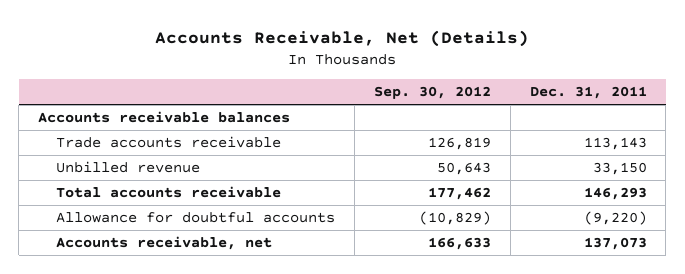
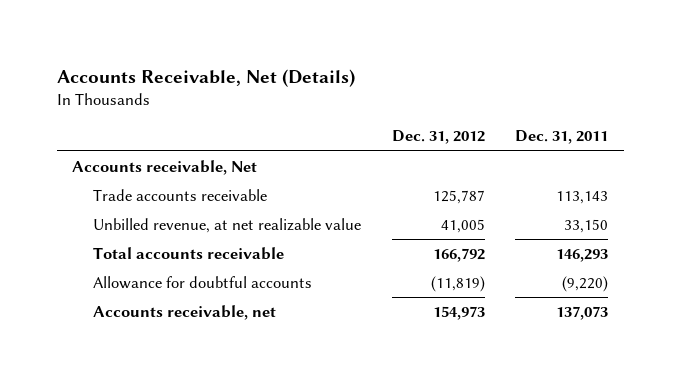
[373,86,491,100] Sep. 30, 2012 -> none
none -> [391,130,485,145] Dec. 31, 2012
[38,111,291,124] Accounts receivable balances -> [72,160,258,176] Accounts receivable, Net
[56,161,201,174] Unbilled revenue -> [93,218,362,234] Unbilled revenue, at net realizable value

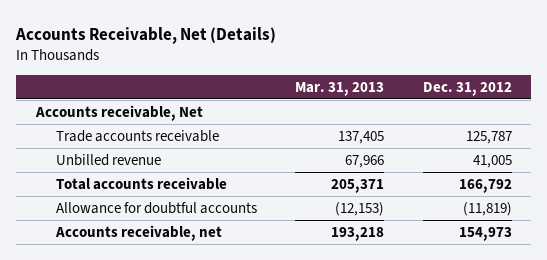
[515,130,609,145] Dec. 31, 2011 -> none
none -> [295,81,385,96] Mar. 31, 2013
[93,218,362,234] Unbilled revenue, at net realizable value -> [55,154,161,167] Unbilled revenue

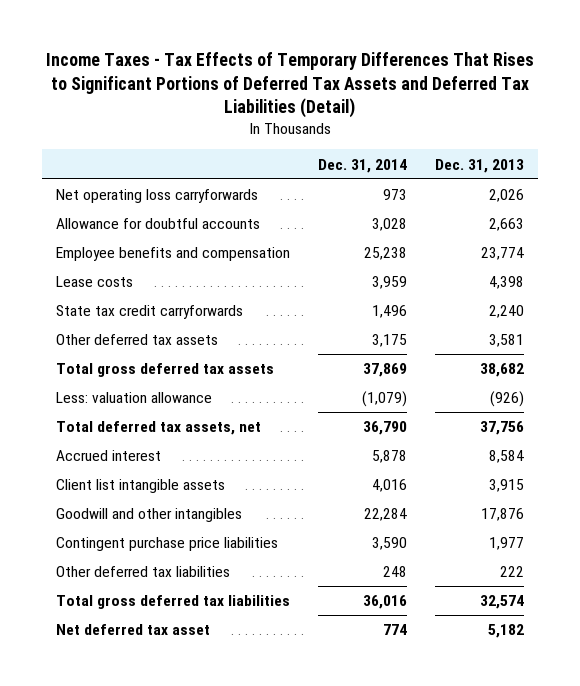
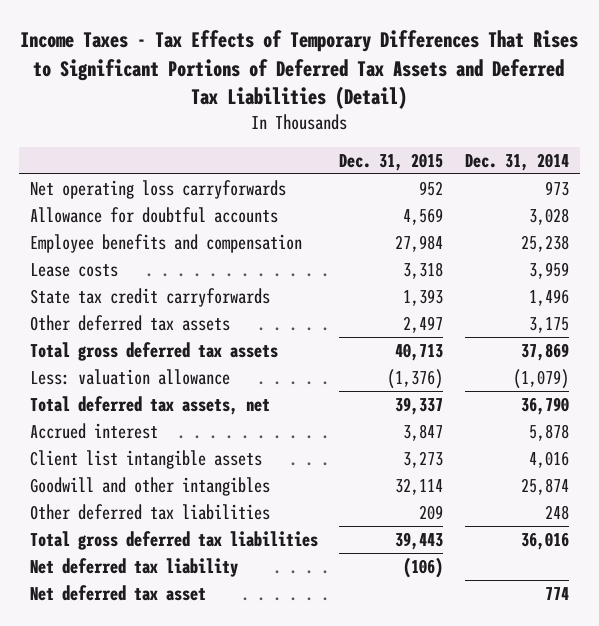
[434,158,524,173] Dec. 31, 2013 -> none
none -> [339,152,444,171] Dec. 31, 2015
[55,537,278,552] Contingent purchase price liabilities -> none
[363,508,407,522] 22,284 -> [520,477,569,495] 25,874
none -> [29,557,238,577] Net deferred tax liability

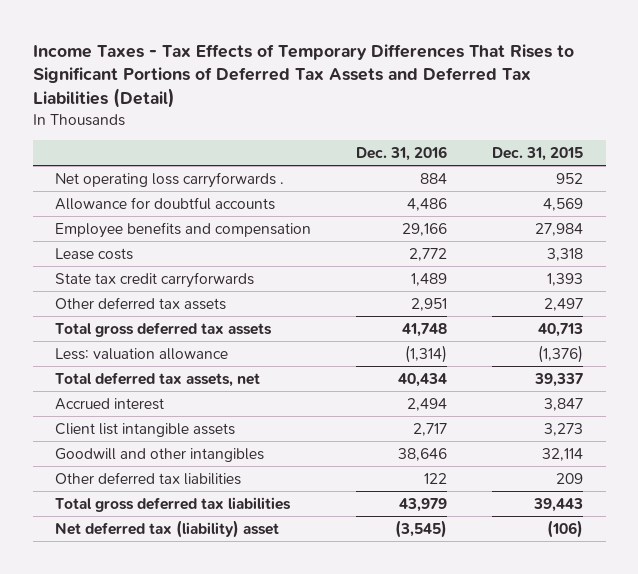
[464,152,569,171] Dec. 31, 2014 -> none
none -> [356,145,448,161] Dec. 31, 2016
[29,179,286,199] Net operating loss carryforwards -> [55,171,285,188] Net operating loss carryforwards .
[29,584,206,601] Net deferred tax asset -> none
[29,557,238,577] Net deferred tax liability -> [55,519,280,538] Net deferred tax (liability) asset

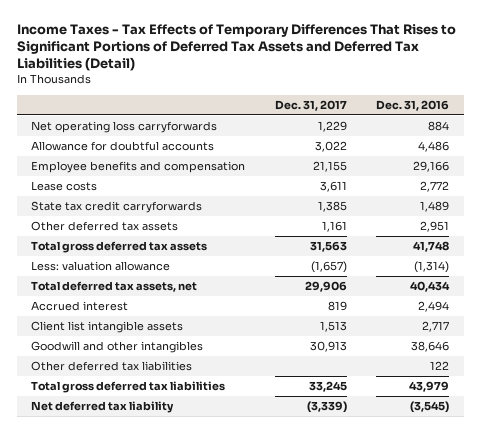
[492,146,584,161] Dec. 31, 2015 -> none
none -> [274,99,347,111] Dec. 31, 2017
[55,171,285,188] Net operating loss carryforwards . -> [31,121,218,134] Net operating loss carryforwards
[55,519,280,538] Net deferred tax (liability) asset -> [31,401,175,414] Net deferred tax liability

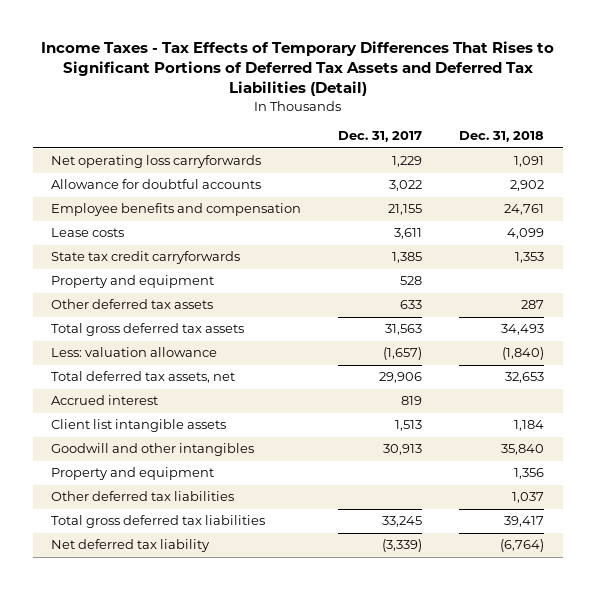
[376,99,450,111] Dec. 31, 2016 -> none
none -> [459,131,545,143] Dec. 31, 2018
none -> [51,275,215,289] Property and equipment
[321,221,347,233] 1,161 -> [400,300,423,310] 633
none -> [51,467,215,481] Property and equipment

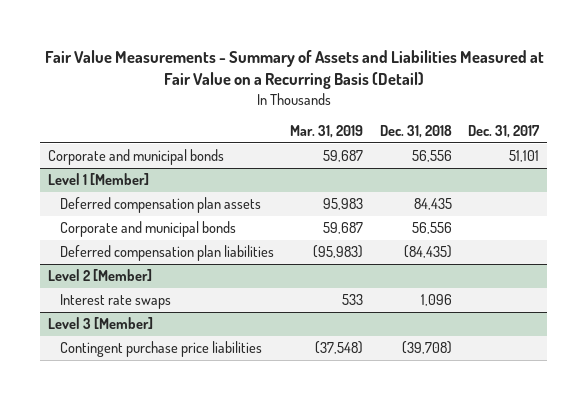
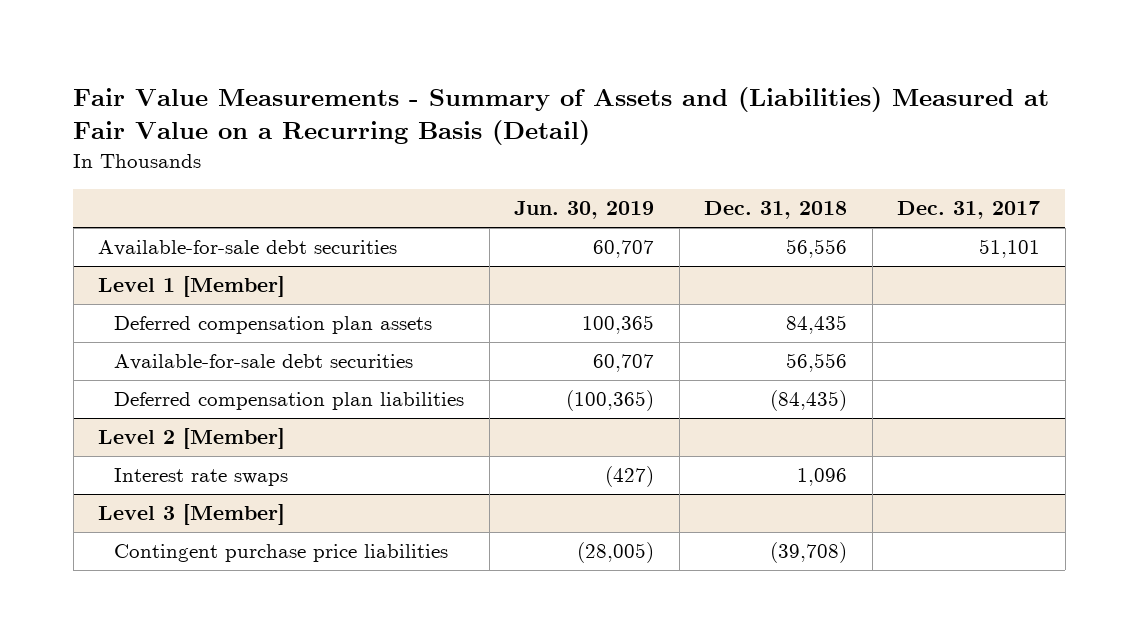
[44,49,544,90] Fair Value Measurements - Summary of Assets and Liabilities Measured at Fair Value on a Recurring Basis (Detail) -> [73,87,1050,146] Fair Value Measurements - Summary of Assets and (Liabilities) Measured at Fair Value on a Recurring Basis (Detail)
[290,125,364,139] Mar. 31, 2019 -> none
none -> [514,201,655,220] Jun. 30, 2019
[48,149,225,166] Corporate and municipal bonds -> [98,240,398,257] Available-for-sale debt securities
[60,221,237,238] Corporate and municipal bonds -> [114,354,414,371] Available-for-sale debt securities

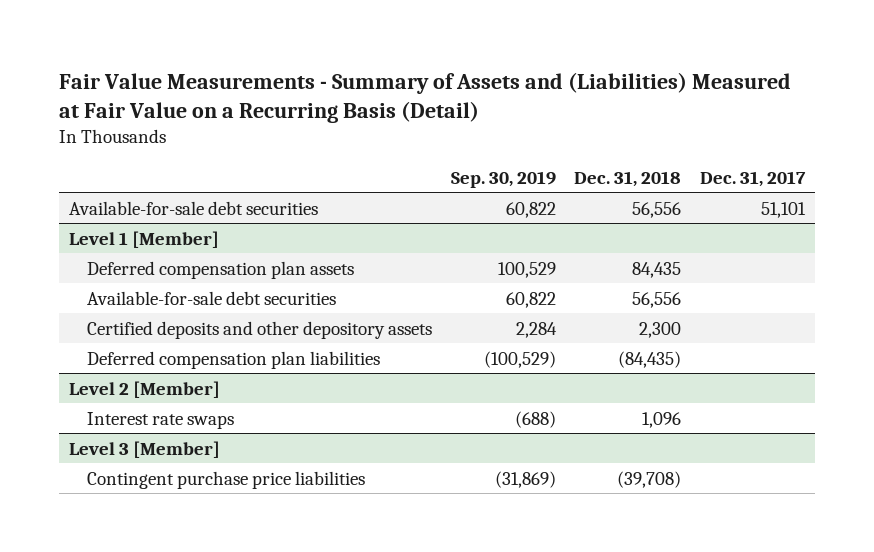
[514,201,655,220] Jun. 30, 2019 -> none
none -> [450,170,556,188] Sep. 30, 2019
none -> [86,320,432,339] Certified deposits and other depository assets

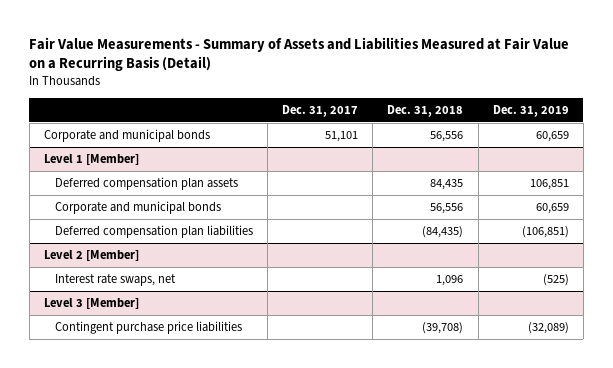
[59,71,792,123] Fair Value Measurements - Summary of Assets and (Liabilities) Measured at Fair Value on a Recurring Basis (Detail) -> [29,36,570,72] Fair Value Measurements - Summary of Assets and Liabilities Measured at Fair Value on a Recurring Basis (Detail)
[450,170,556,188] Sep. 30, 2019 -> none
none -> [492,105,569,118] Dec. 31, 2019
[68,200,318,215] Available-for-sale debt securities -> [43,129,210,143] Corporate and municipal bonds
[86,320,432,339] Certified deposits and other depository assets -> none
[86,290,336,305] Available-for-sale debt securities -> [54,201,221,215] Corporate and municipal bonds
[86,411,234,429] Interest rate swaps -> [54,274,176,287] Interest rate swaps, net

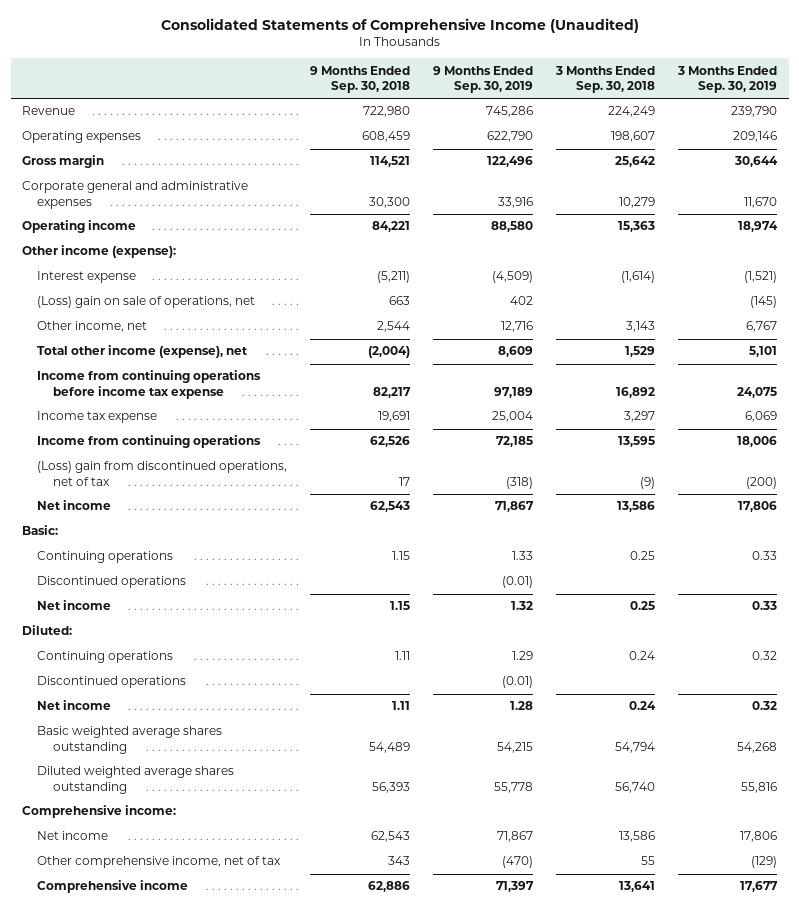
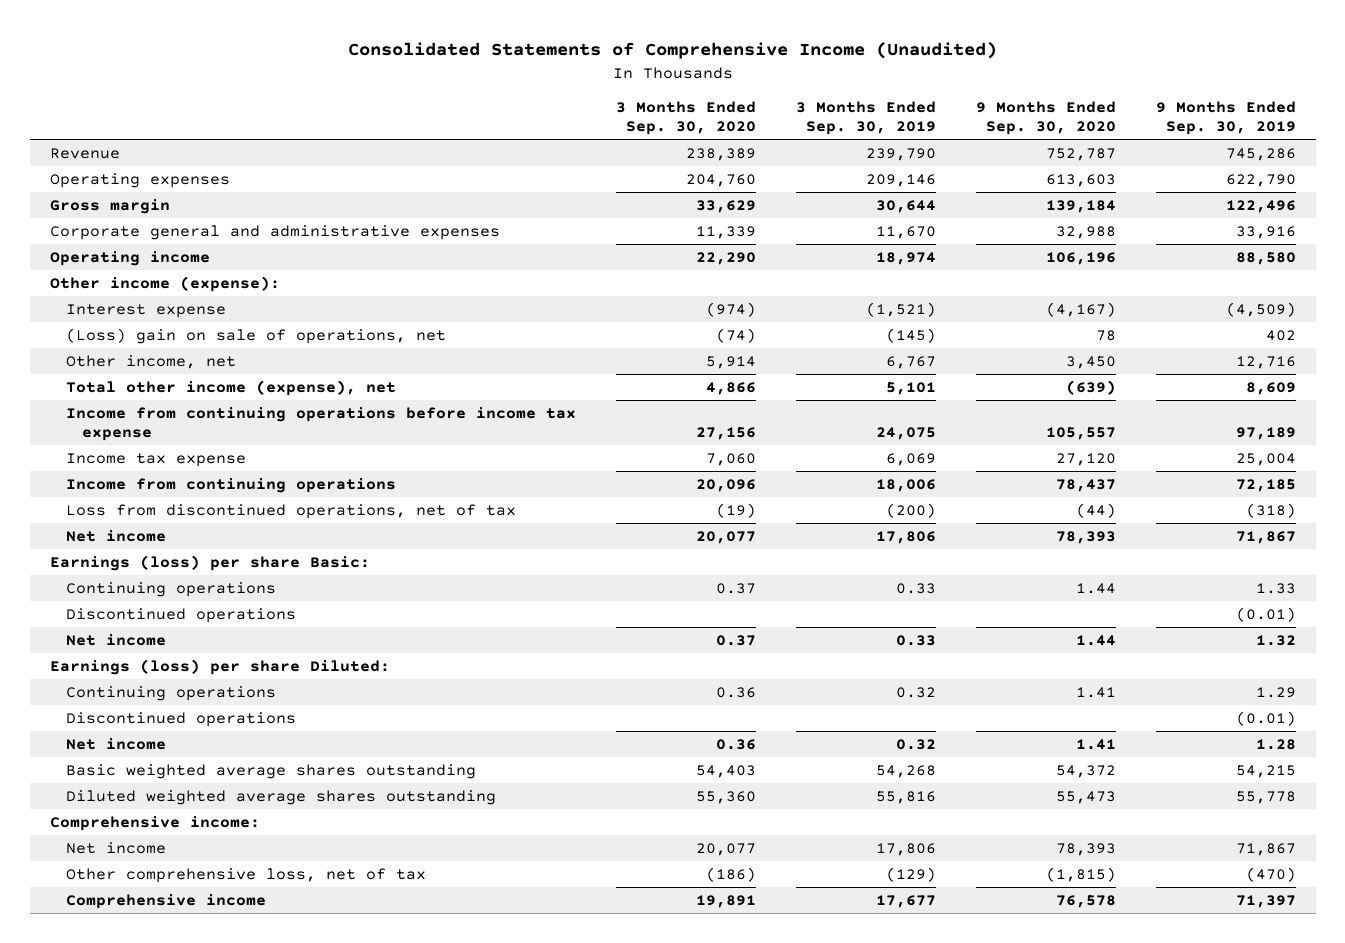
[310,65,411,94] 9 Months Ended Sep. 30, 2018 -> none
[555,65,656,94] 3 Months Ended Sep. 30, 2018 -> none
none -> [615,100,756,136] 3 Months Ended Sep. 30, 2020
none -> [975,100,1116,136] 9 Months Ended Sep. 30, 2020
[37,461,288,487] (Loss) gain from discontinued operations, net of tax -> [65,503,516,519] Loss from discontinued operations, net of tax
[22,525,59,536] Basic: -> [49,554,370,571] Earnings (loss) per share Basic:
[22,625,73,636] Diluted: -> [49,658,390,675] Earnings (loss) per share Diluted:
[37,856,282,869] Other comprehensive income, net of tax -> [65,867,426,883] Other comprehensive loss, net of tax

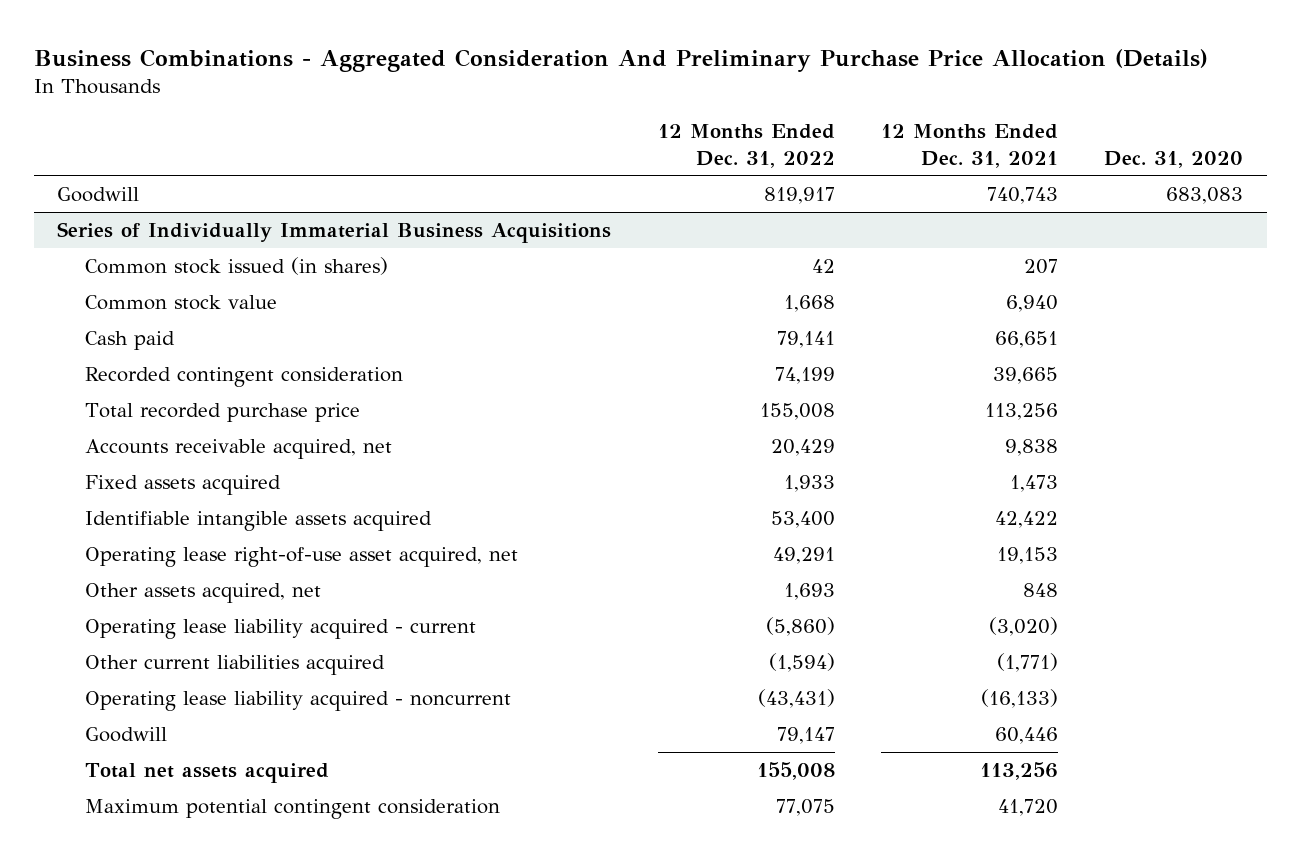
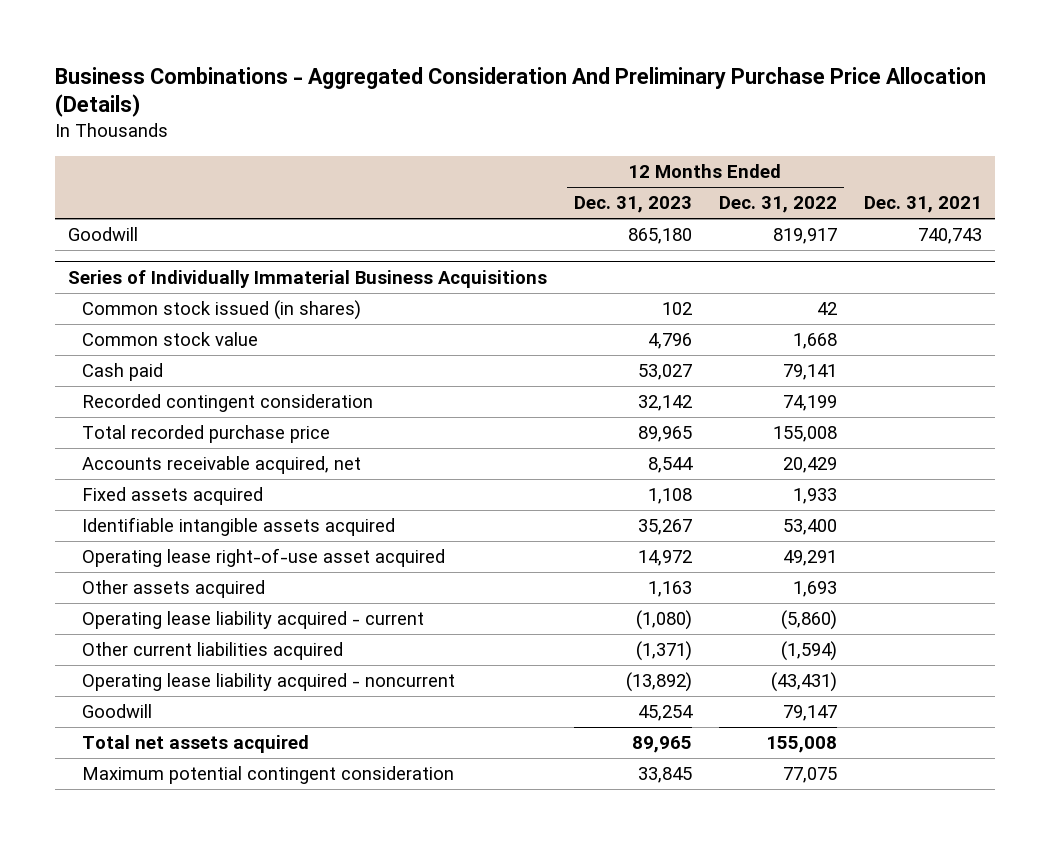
[880,124,1058,168] 12 Months Ended Dec. 31, 2021 -> none
[1104,150,1244,168] Dec. 31, 2020 -> none
none -> [574,196,693,214] Dec. 31, 2023
none -> [863,196,982,214] Dec. 31, 2021
[85,546,519,567] Operating lease right-of-use asset acquired, net -> [81,548,445,568] Operating lease right-of-use asset acquired
[85,582,322,603] Other assets acquired, net -> [81,580,265,599] Other assets acquired

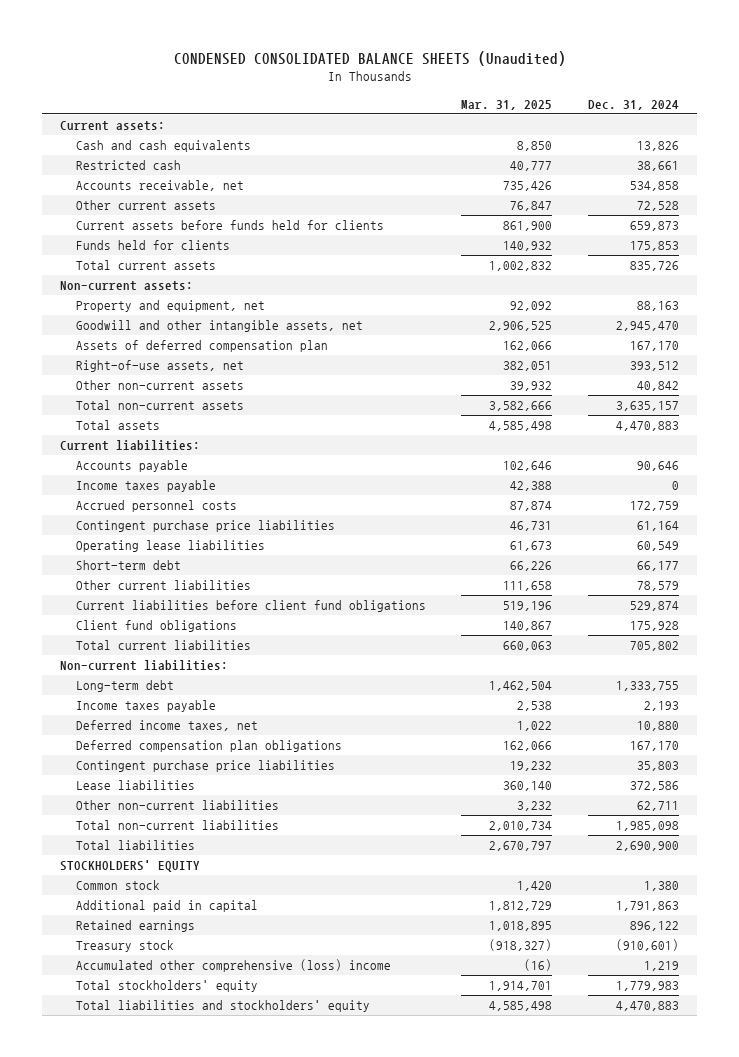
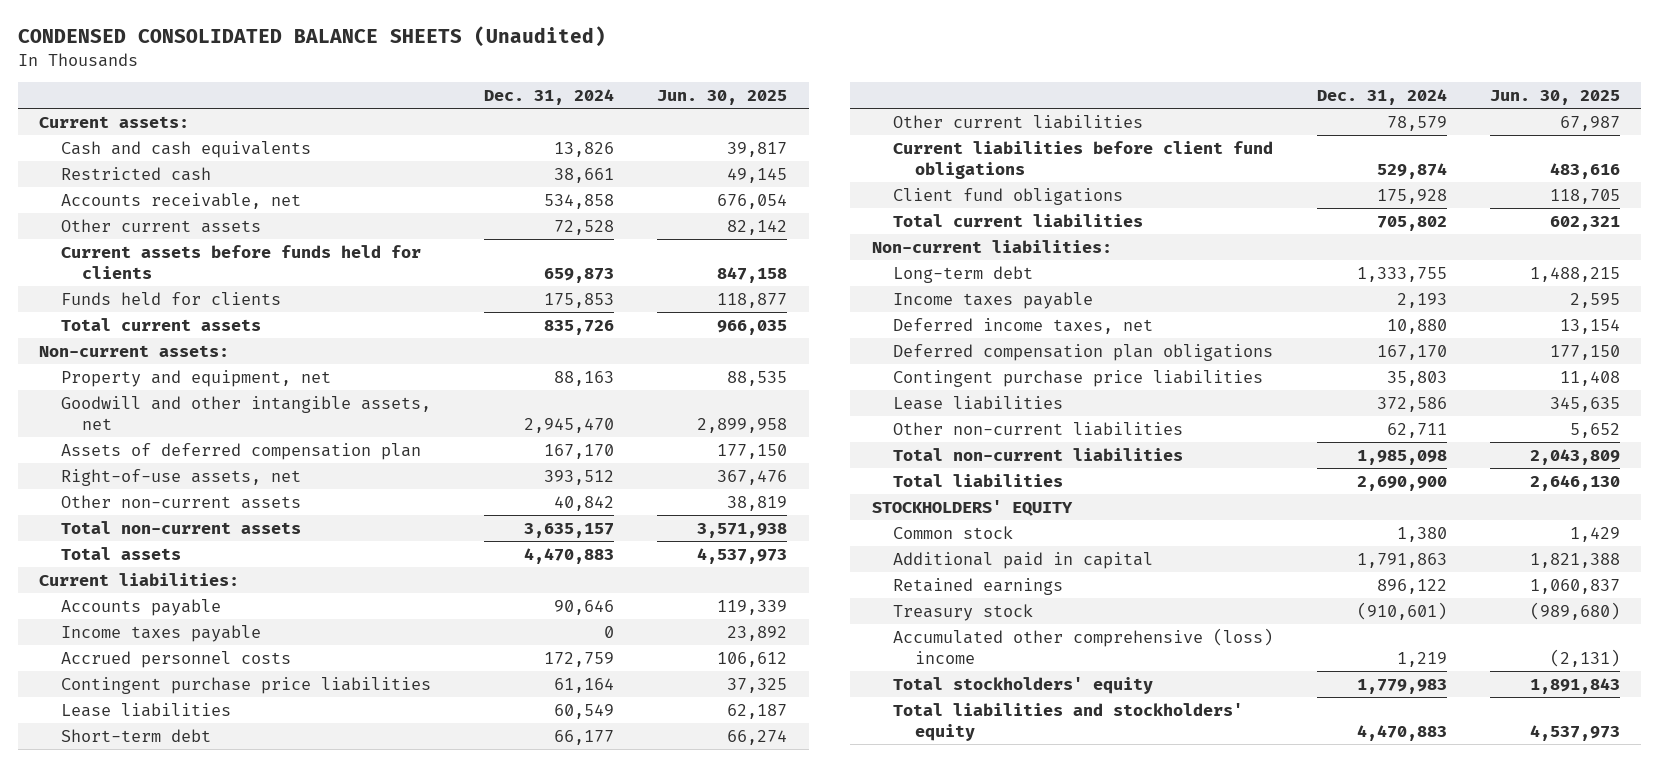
[461,99,553,110] Mar. 31, 2025 -> none
none -> [657,90,788,106] Jun. 30, 2025
[75,540,265,553] Operating lease liabilities -> [60,702,231,717] Lease liabilities

